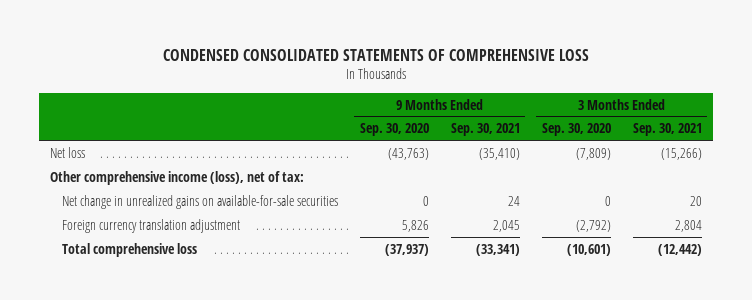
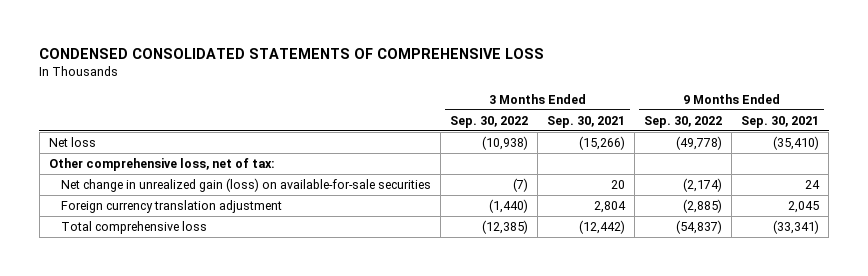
[359,123,429,137] Sep. 30, 2020 -> none
[541,123,611,137] Sep. 30, 2020 -> none
none -> [450,115,529,128] Sep. 30, 2022
none -> [644,115,723,128] Sep. 30, 2022
[50,170,305,185] Other comprehensive income (loss), net of tax: -> [48,157,275,171] Other comprehensive loss, net of tax:
[61,194,338,209] Net change in unrealized gains on available-for-sale securities -> [61,177,432,192] Net change in unrealized gain (loss) on available-for-sale securities

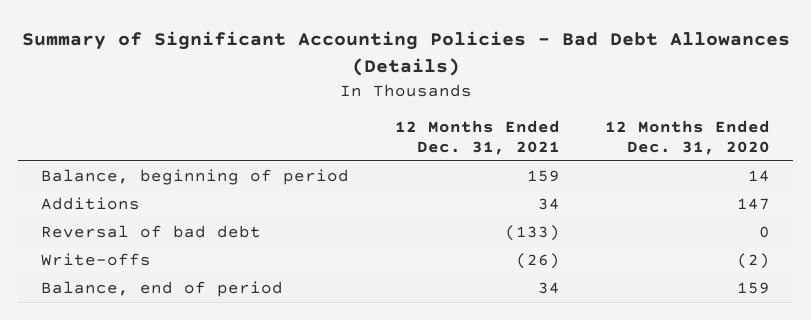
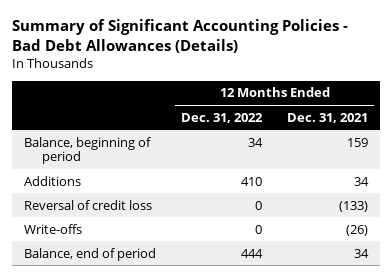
[605,120,771,156] 12 Months Ended Dec. 31, 2020 -> none
none -> [181,112,264,123] Dec. 31, 2022
[40,224,261,238] Reversal of bad debt -> [24,199,153,210] Reversal of credit loss

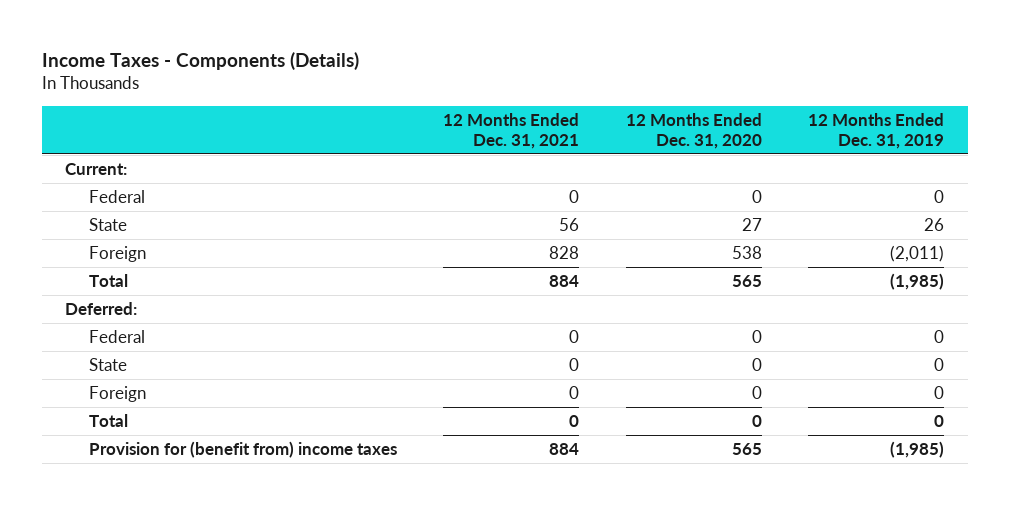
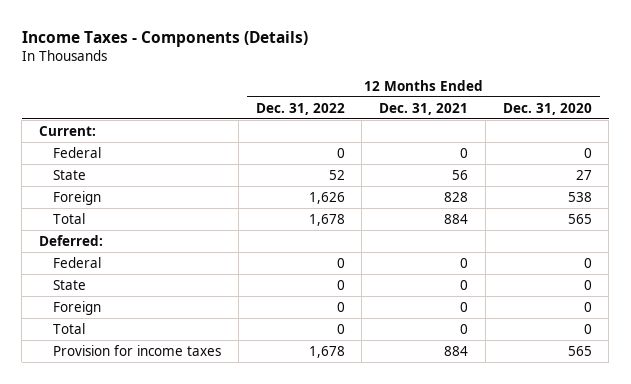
[808,112,945,149] 12 Months Ended Dec. 31, 2019 -> none
none -> [255,102,345,115] Dec. 31, 2022
[88,440,397,458] Provision for (benefit from) income taxes -> [53,344,222,356] Provision for income taxes

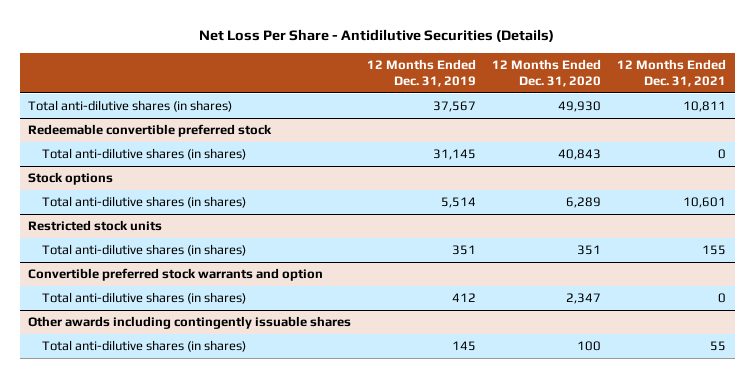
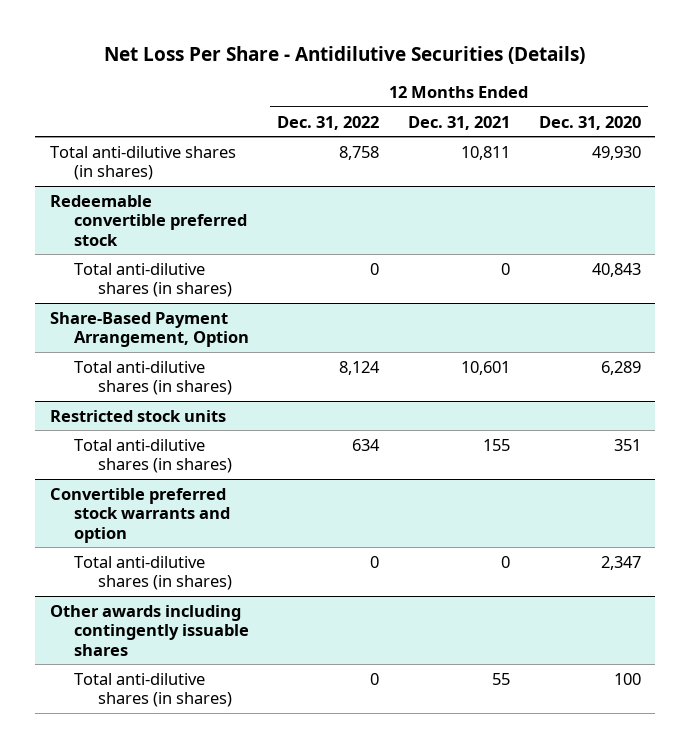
[367,58,477,87] 12 Months Ended Dec. 31, 2019 -> none
none -> [277,115,380,130] Dec. 31, 2022
[28,172,114,186] Stock options -> [49,311,249,348] Share-Based Payment Arrangement, Option

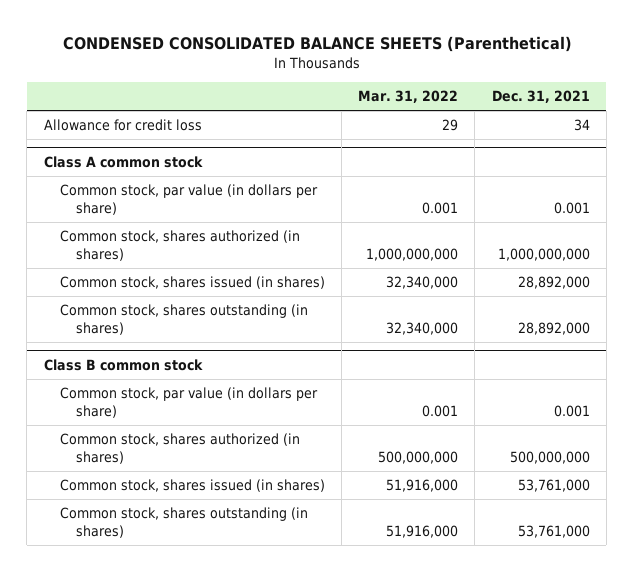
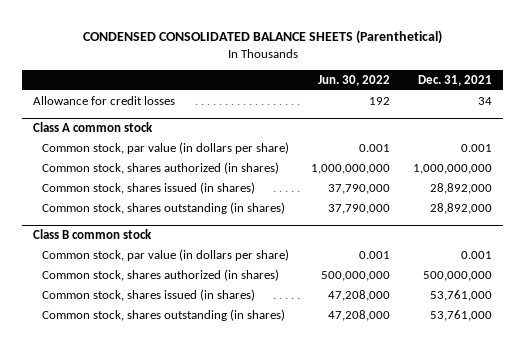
[358,90,459,104] Mar. 31, 2022 -> none
none -> [318,75,391,87] Jun. 30, 2022
[43,119,202,132] Allowance for credit loss -> [33,95,176,105] Allowance for credit losses

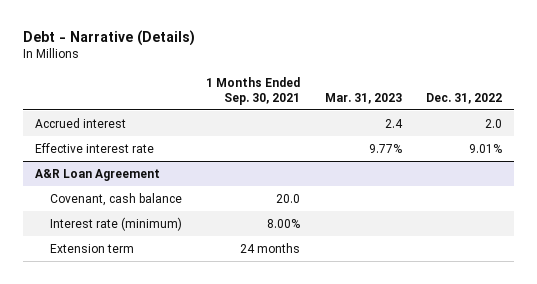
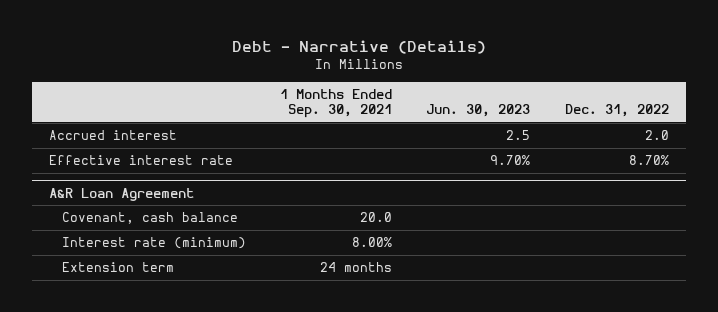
[324,92,402,104] Mar. 31, 2023 -> none
none -> [426,103,531,117] Jun. 30, 2023
[469,143,503,153] 9.01% -> [628,155,669,166] 8.70%

